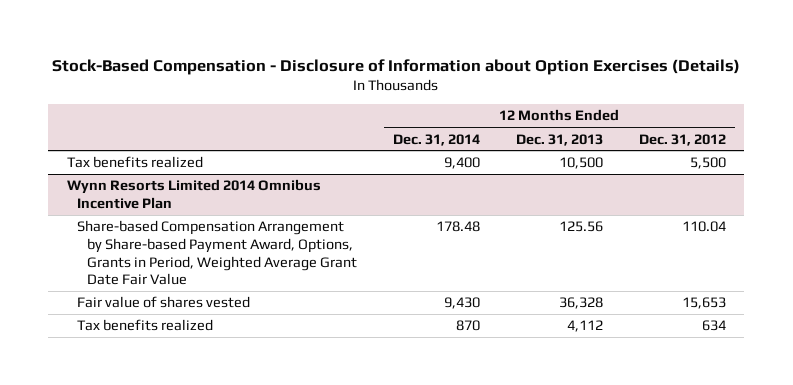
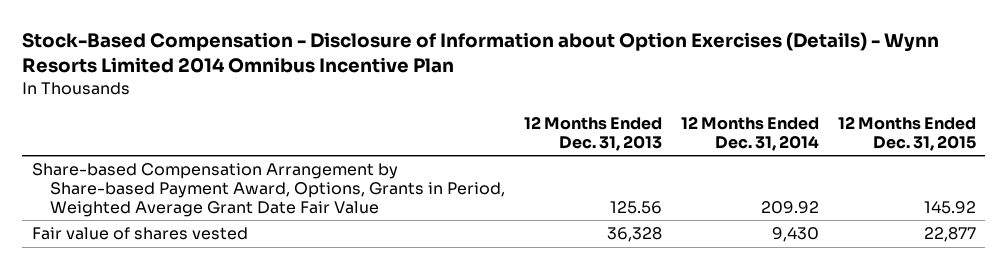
[52,58,741,75] Stock-Based Compensation - Disclosure of Information about Option Exercises (Details) -> [22,32,940,74] Stock-Based Compensation - Disclosure of Information about Option Exercises (Details) - Wynn Resorts Limited 2014 Omnibus Incentive Plan
[638,133,726,146] Dec. 31, 2012 -> none
none -> [837,116,976,151] 12 Months Ended Dec. 31, 2015
[66,156,203,169] Tax benefits realized -> none
[66,179,321,209] Wynn Resorts Limited 2014 Omnibus Incentive Plan -> none
[435,221,480,233] 178.48 -> [761,200,820,214] 209.92
[76,319,213,332] Tax benefits realized -> none

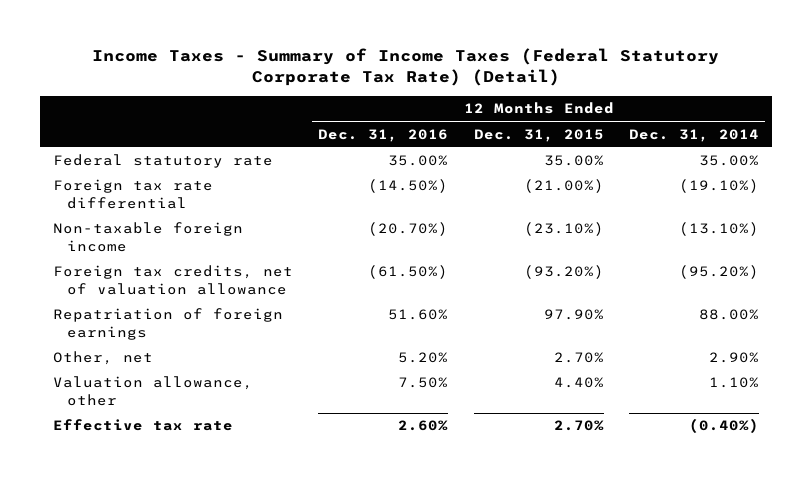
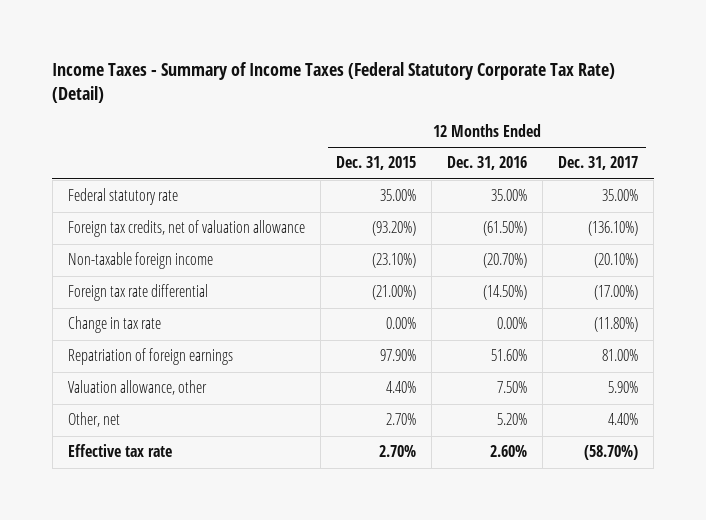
[629,128,760,142] Dec. 31, 2014 -> none
none -> [558,156,639,171] Dec. 31, 2017
[53,222,244,252] Non-taxable foreign income -> [67,252,213,270] Non-taxable foreign income
[53,179,214,209] Foreign tax rate differential -> [67,284,208,302] Foreign tax rate differential
none -> [67,316,161,334] Change in tax rate
[53,351,154,366] Other, net -> [67,412,120,428] Other, net

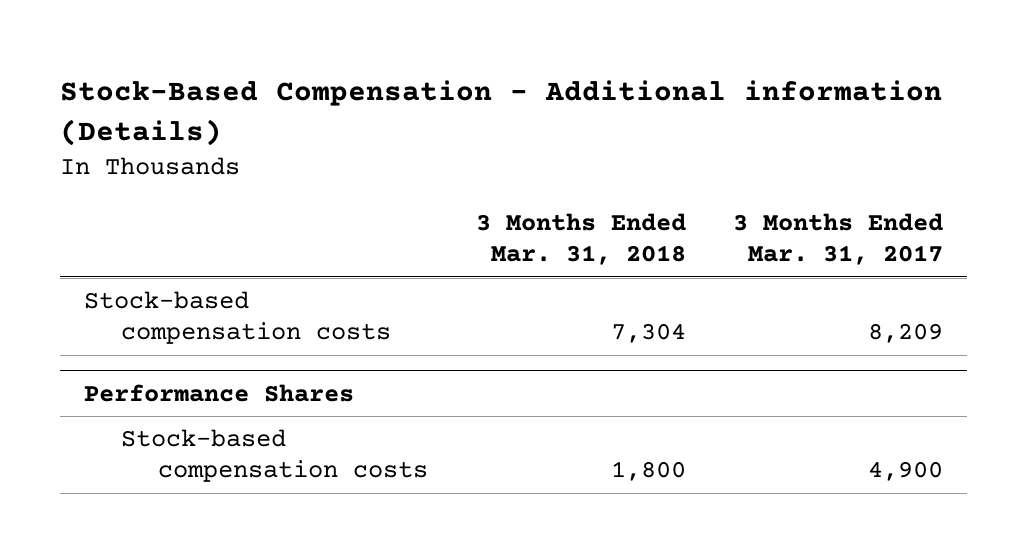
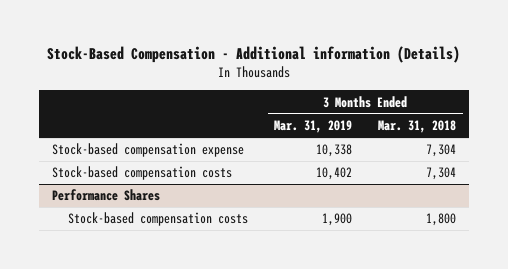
[732,213,943,266] 3 Months Ended Mar. 31, 2017 -> none
none -> [274,120,353,134] Mar. 31, 2019
none -> [51,143,244,158] Stock-based compensation expense

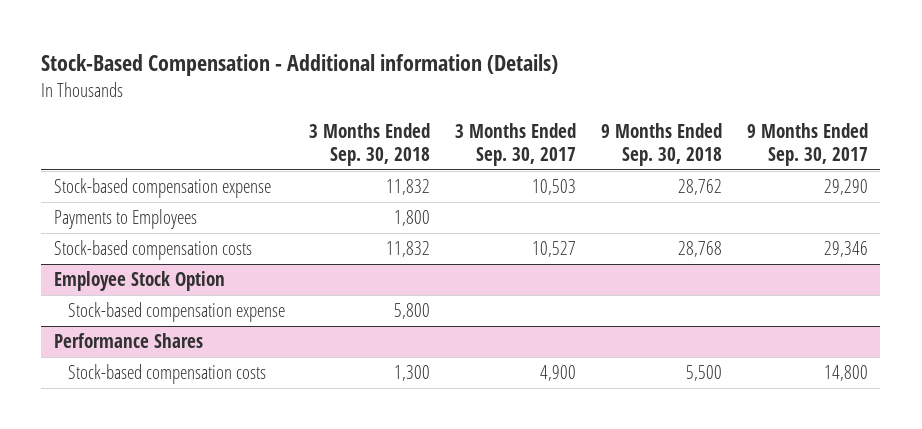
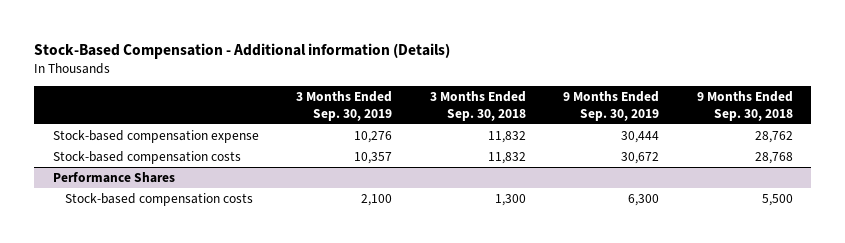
[455,123,577,167] 3 Months Ended Sep. 30, 2017 -> none
[746,123,868,167] 9 Months Ended Sep. 30, 2017 -> none
none -> [296,90,393,121] 3 Months Ended Sep. 30, 2019
none -> [563,90,660,121] 9 Months Ended Sep. 30, 2019
[53,209,197,230] Payments to Employees -> none
[53,271,225,292] Employee Stock Option -> none
[67,302,285,323] Stock-based compensation expense -> none

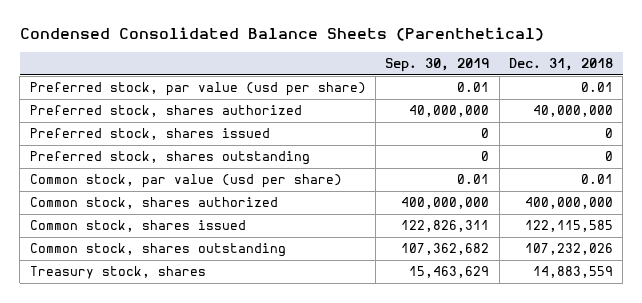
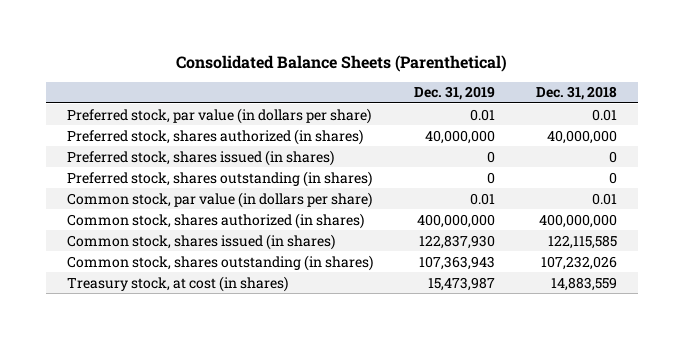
[19,27,544,42] Condensed Consolidated Balance Sheets (Parenthetical) -> [175,54,507,72] Consolidated Balance Sheets (Parenthetical)
[385,57,490,72] Sep. 30, 2019 -> none
none -> [413,86,495,101] Dec. 31, 2019
[29,82,366,97] Preferred stock, par value (usd per share) -> [66,107,371,124] Preferred stock, par value (in dollars per share)
[29,105,302,118] Preferred stock, shares authorized -> [66,128,363,145] Preferred stock, shares authorized (in shares)
[29,128,270,141] Preferred stock, shares issued -> [66,149,334,166] Preferred stock, shares issued (in shares)
[29,151,310,166] Preferred stock, shares outstanding -> [66,170,372,187] Preferred stock, shares outstanding (in shares)
[29,174,342,189] Common stock, par value (usd per share) -> [66,191,372,208] Common stock, par value (in dollars per share)
[29,197,278,210] Common stock, shares authorized -> [66,212,364,229] Common stock, shares authorized (in shares)
[29,220,246,233] Common stock, shares issued -> [66,233,335,250] Common stock, shares issued (in shares)
[29,243,286,258] Common stock, shares outstanding -> [66,254,373,271] Common stock, shares outstanding (in shares)
[29,266,206,280] Treasury stock, shares -> [66,275,288,292] Treasury stock, at cost (in shares)

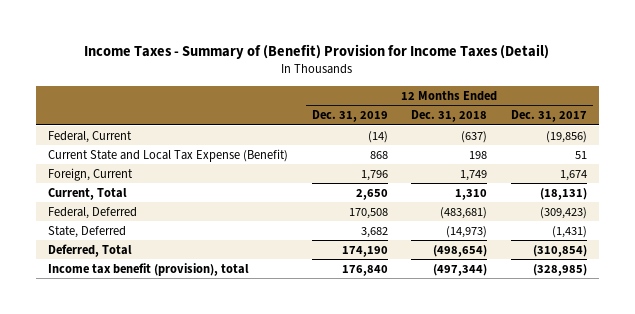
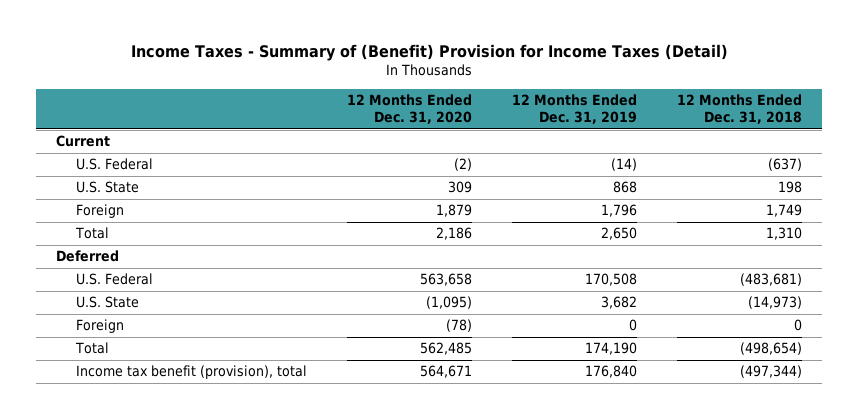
[511,110,588,123] Dec. 31, 2017 -> none
none -> [347,94,473,125] 12 Months Ended Dec. 31, 2020
none -> [56,135,111,148] Current
[47,130,132,143] Federal, Current -> [76,158,154,171] U.S. Federal
[47,148,288,162] Current State and Local Tax Expense (Benefit) -> [76,181,140,194] U.S. State
[47,167,133,181] Foreign, Current -> [76,204,125,219] Foreign
[47,187,127,200] Current, Total -> [75,227,110,240] Total
none -> [56,250,120,263] Deferred
[47,206,137,219] Federal, Deferred -> [76,273,154,286] U.S. Federal
[47,225,126,238] State, Deferred -> [76,296,140,309] U.S. State
none -> [76,319,125,334] Foreign
[47,243,132,257] Deferred, Total -> [75,342,110,355] Total

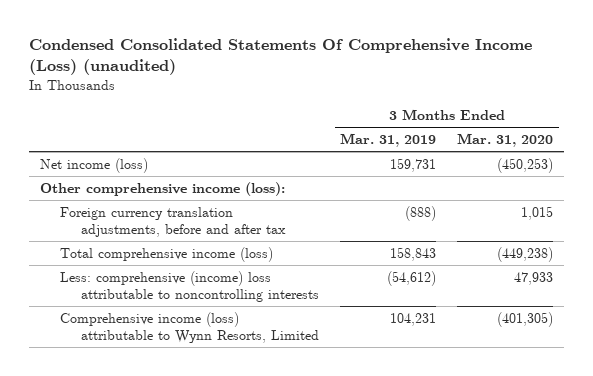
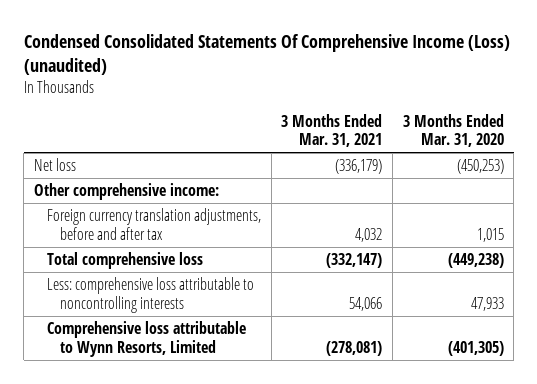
[340,133,437,148] Mar. 31, 2019 -> none
none -> [281,113,383,148] 3 Months Ended Mar. 31, 2021
[39,157,148,173] Net income (loss) -> [33,158,76,172] Net loss
[39,181,285,196] Other comprehensive income (loss): -> [33,183,219,201] Other comprehensive income:
[60,246,274,262] Total comprehensive income (loss) -> [47,252,204,270] Total comprehensive loss
[60,270,319,303] Less: comprehensive (income) loss attributable to noncontrolling interests -> [47,277,255,313] Less: comprehensive loss attributable to noncontrolling interests
[60,311,319,344] Comprehensive income (loss) attributable to Wynn Resorts, Limited -> [47,321,247,357] Comprehensive loss attributable to Wynn Resorts, Limited

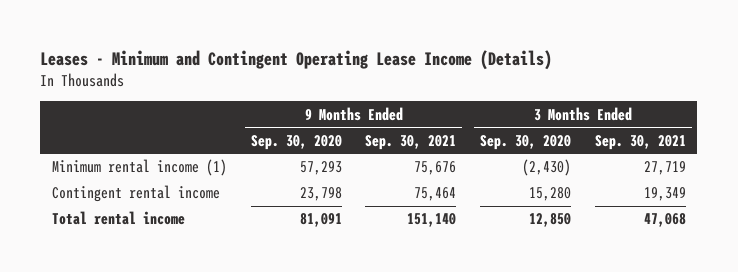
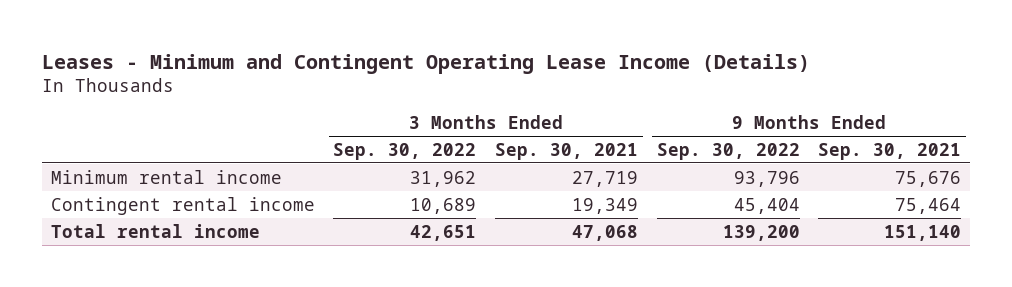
[250,134,342,150] Sep. 30, 2020 -> none
[480,134,572,150] Sep. 30, 2020 -> none
none -> [333,142,477,160] Sep. 30, 2022
none -> [656,142,800,160] Sep. 30, 2022
[52,159,228,177] Minimum rental income (1) -> [50,169,282,184] Minimum rental income

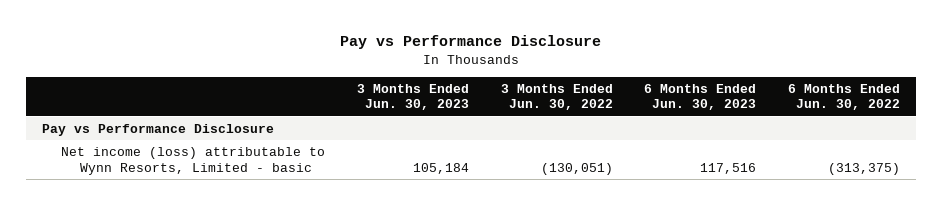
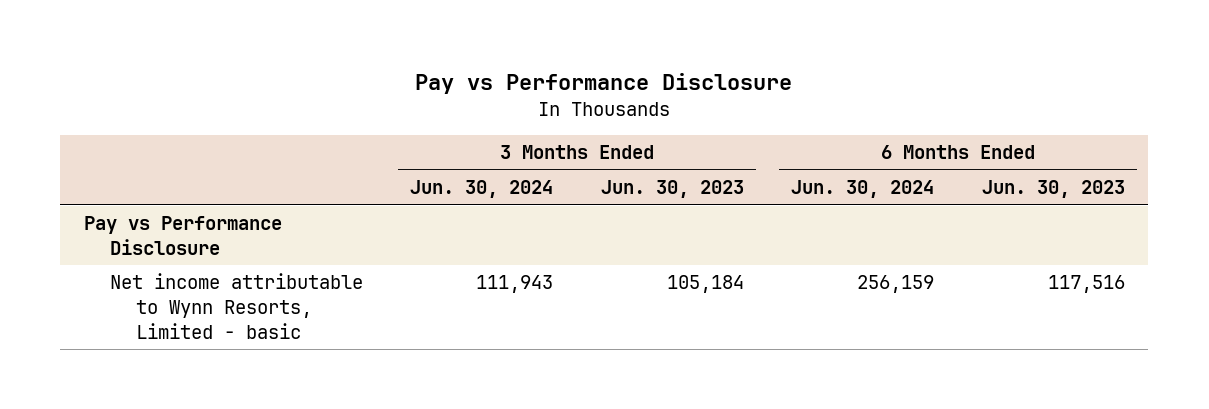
[500,83,613,111] 3 Months Ended Jun. 30, 2022 -> none
[788,83,901,111] 6 Months Ended Jun. 30, 2022 -> none
none -> [410,180,554,199] Jun. 30, 2024
none -> [791,180,935,199] Jun. 30, 2024
[60,146,325,175] Net income (loss) attributable to Wynn Resorts, Limited - basic -> [109,273,363,339] Net income attributable to Wynn Resorts, Limited - basic

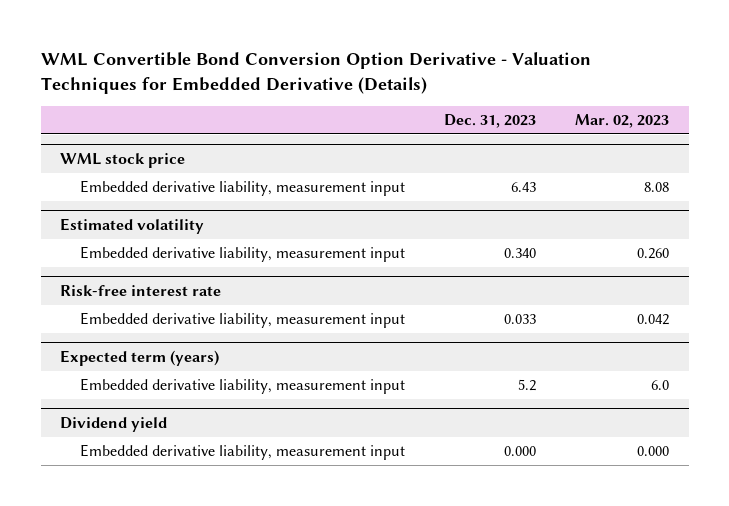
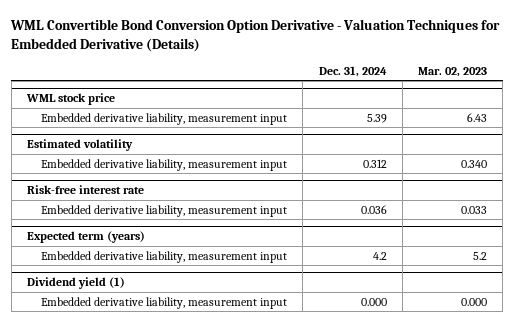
[443,113,536,128] Dec. 31, 2023 -> none
none -> [318,66,387,78] Dec. 31, 2024
[644,182,670,193] 8.08 -> [467,112,488,122] 6.43
[637,248,670,260] 0.260 -> [461,159,488,168] 0.340
[637,314,670,326] 0.042 -> [461,205,488,214] 0.033
[651,380,670,391] 6.0 -> [473,251,488,260] 5.2
[60,417,168,433] Dividend yield -> [27,277,126,290] Dividend yield (1)

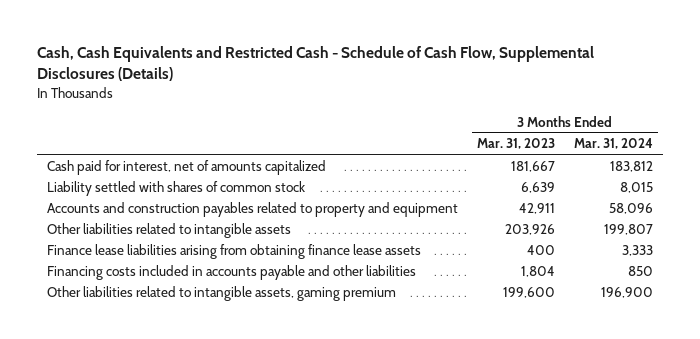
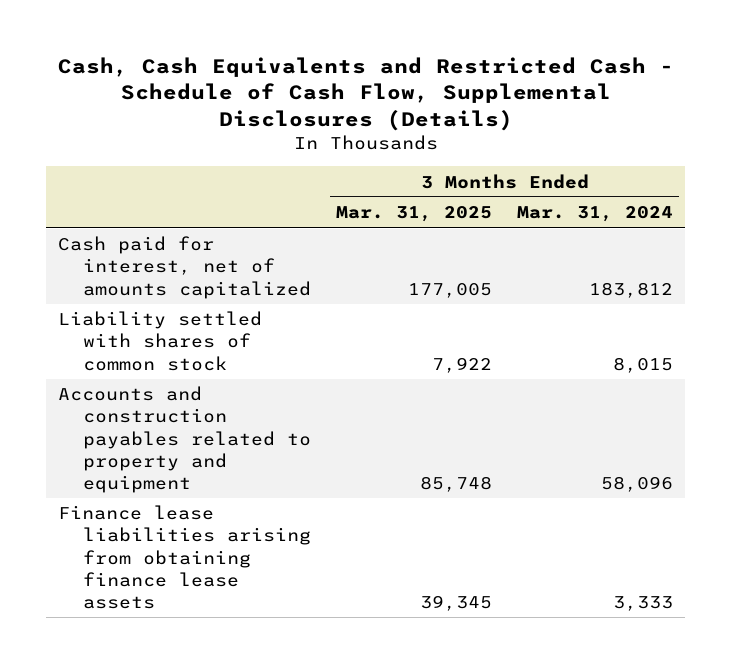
[477,138,556,150] Mar. 31, 2023 -> none
none -> [336,206,493,223] Mar. 31, 2025
[46,222,291,238] Other liabilities related to intangible assets -> none
[46,264,416,280] Financing costs included in accounts payable and other liabilities -> none
[46,285,396,301] Other liabilities related to intangible assets, gaming premium -> none

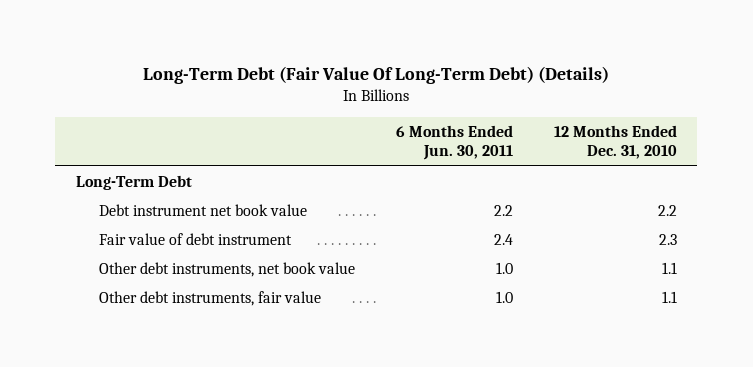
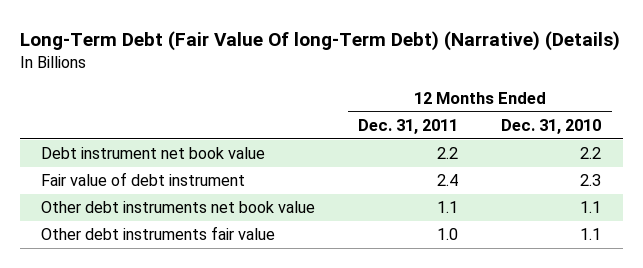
[143,65,610,84] Long-Term Debt (Fair Value Of Long-Term Debt) (Details) -> [19,30,620,51] Long-Term Debt (Fair Value Of long-Term Debt) (Narrative) (Details)
[396,125,514,161] 6 Months Ended Jun. 30, 2011 -> none
none -> [358,119,459,135] Dec. 31, 2011
[75,174,192,190] Long-Term Debt -> none
[99,261,356,277] Other debt instruments, net book value -> [41,201,316,214] Other debt instruments net book value
[99,290,322,306] Other debt instruments, fair value -> [41,226,276,241] Other debt instruments fair value

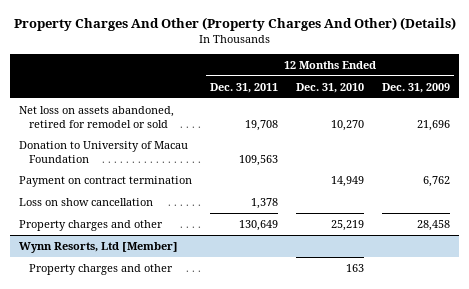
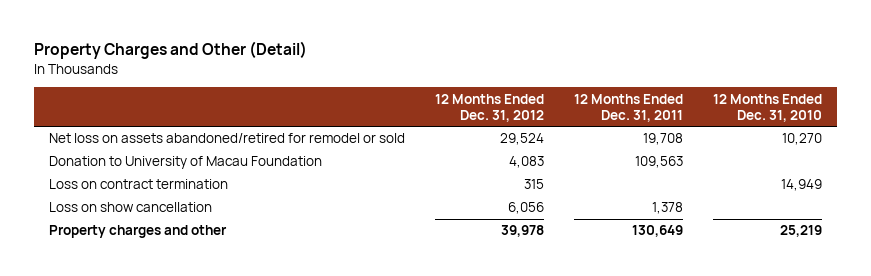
[13,16,456,31] Property Charges And Other (Property Charges And Other) (Details) -> [34,41,308,60] Property Charges and Other (Detail)
[381,82,450,93] Dec. 31, 2009 -> none
none -> [435,93,545,122] 12 Months Ended Dec. 31, 2012
[19,106,175,128] Net loss on assets abandoned, retired for remodel or sold -> [49,133,406,144] Net loss on assets abandoned/retired for remodel or sold
[19,176,193,188] Payment on contract termination -> [49,179,229,190] Loss on contract termination
[19,242,179,254] Wynn Resorts, Ltd [Member] -> none
[29,264,174,276] Property charges and other -> none

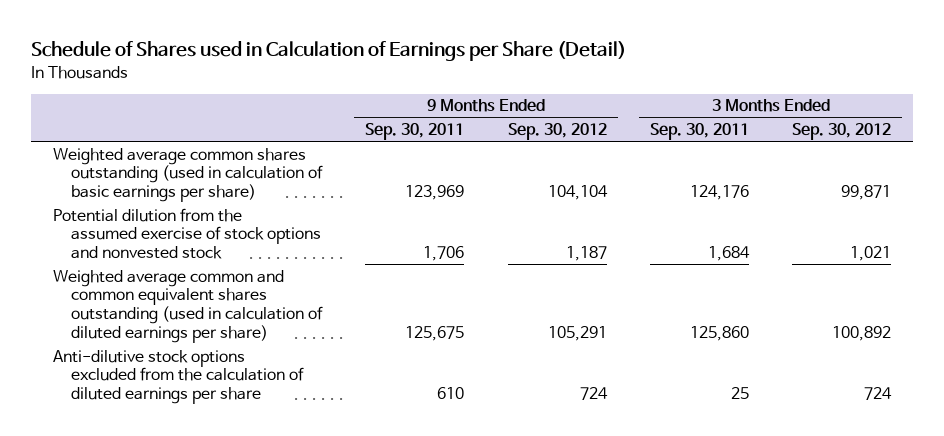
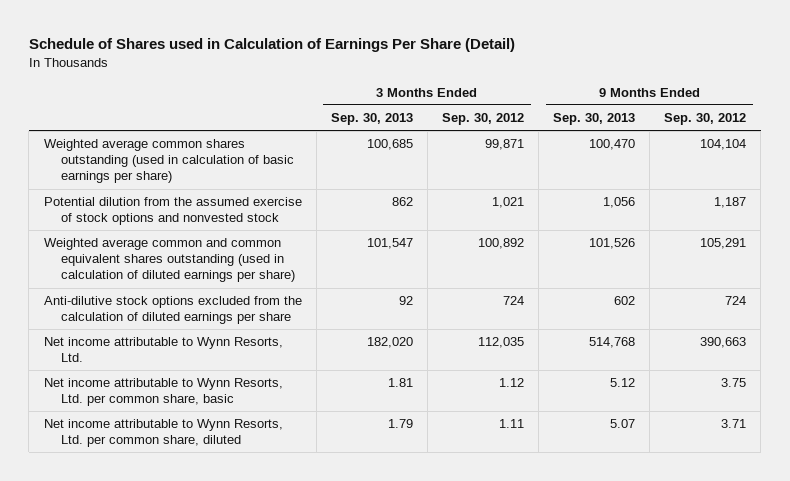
[31,41,627,62] Schedule of Shares used in Calculation of Earnings per Share (Detail) -> [28,38,515,53] Schedule of Shares used in Calculation of Earnings Per Share (Detail)
[365,123,465,141] Sep. 30, 2011 -> none
[650,123,750,141] Sep. 30, 2011 -> none
none -> [330,113,413,126] Sep. 30, 2013
none -> [552,113,635,126] Sep. 30, 2013
none -> [43,337,283,363] Net income attributable to Wynn Resorts, Ltd.
none -> [43,378,283,407] Net income attributable to Wynn Resorts, Ltd. per common share, basic
none -> [43,419,283,448] Net income attributable to Wynn Resorts, Ltd. per common share, diluted

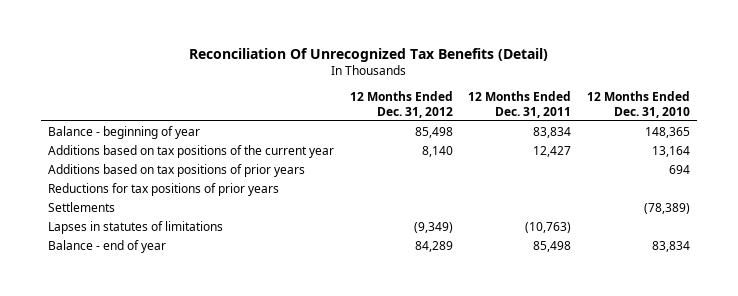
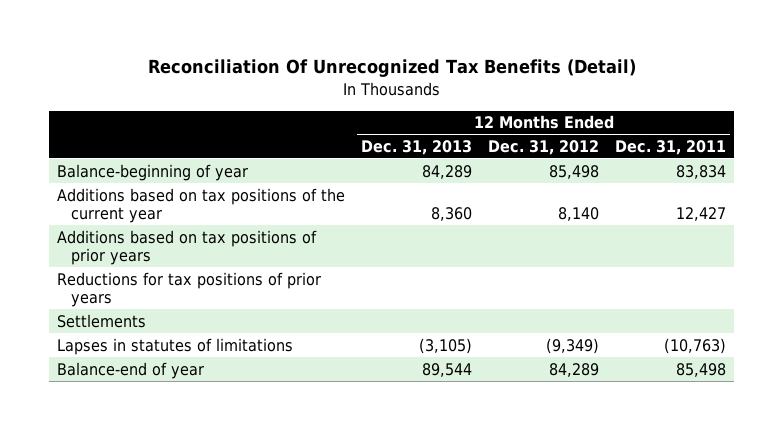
[586,90,690,118] 12 Months Ended Dec. 31, 2010 -> none
none -> [361,139,473,155] Dec. 31, 2013
[48,125,201,139] Balance - beginning of year -> [57,163,249,181] Balance-beginning of year
[48,239,167,253] Balance - end of year -> [57,361,205,379] Balance-end of year

